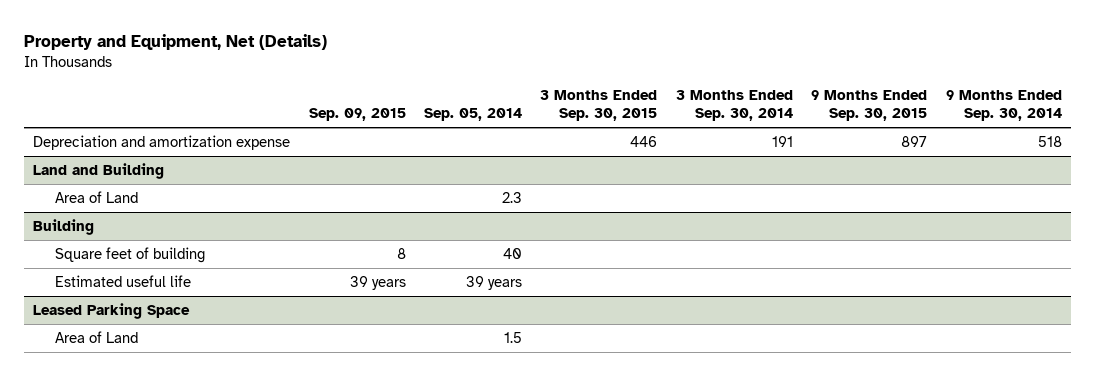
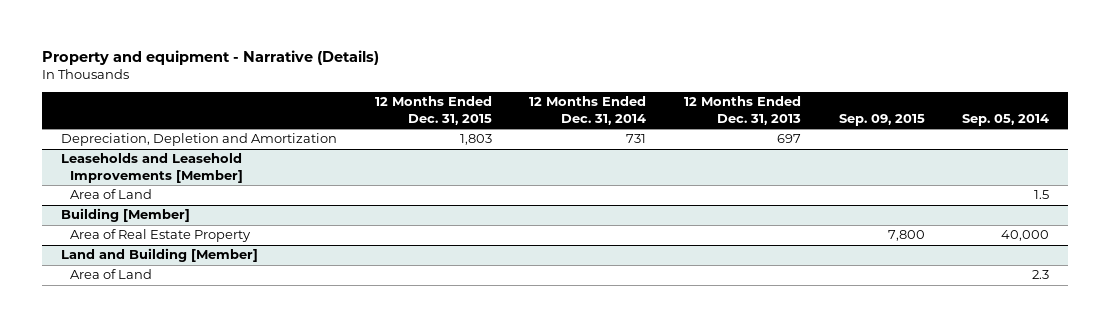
[24,33,328,50] Property and Equipment, Net (Details) -> [42,50,380,66] Property and equipment - Narrative (Details)
[540,90,658,122] 3 Months Ended Sep. 30, 2015 -> none
[675,90,793,122] 3 Months Ended Sep. 30, 2014 -> none
[811,90,928,122] 9 Months Ended Sep. 30, 2015 -> none
[945,90,1062,122] 9 Months Ended Sep. 30, 2014 -> none
none -> [374,96,492,125] 12 Months Ended Dec. 31, 2015
none -> [529,96,647,125] 12 Months Ended Dec. 31, 2014
none -> [683,96,801,125] 12 Months Ended Dec. 31, 2013
[33,163,165,180] Land and Building -> none
[55,191,139,204] Area of Land -> none
[33,219,95,236] Building -> none
[55,247,206,264] Square feet of building -> none
[55,275,192,288] Estimated useful life -> none
[33,135,291,151] Depreciation and amortization expense -> [61,133,338,147] Depreciation, Depletion and Amortization
[33,303,191,320] Leased Parking Space -> [61,153,244,183] Leaseholds and Leasehold Improvements [Member]
none -> [61,208,191,223] Building [Member]
none -> [70,229,252,243] Area of Real Estate Property
none -> [61,248,259,263] Land and Building [Member]
none -> [70,269,153,280] Area of Land

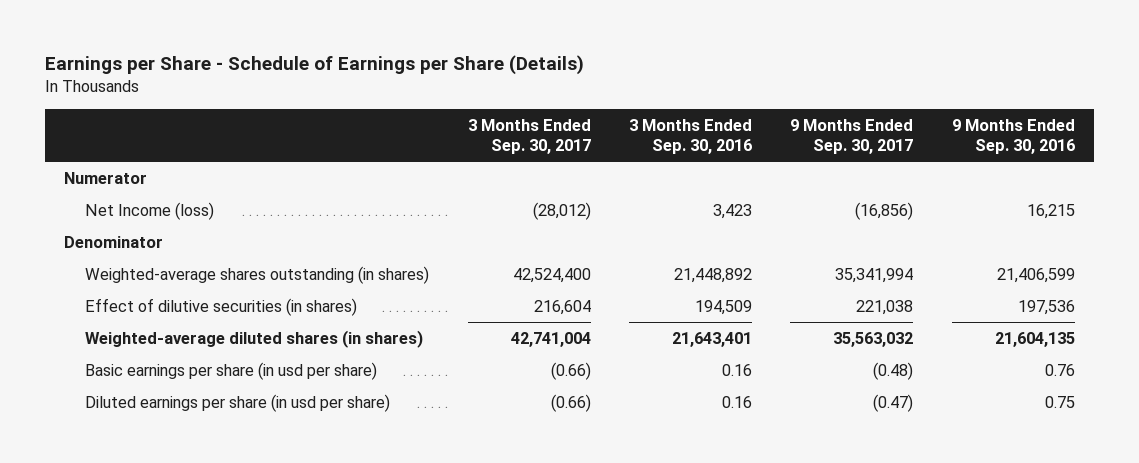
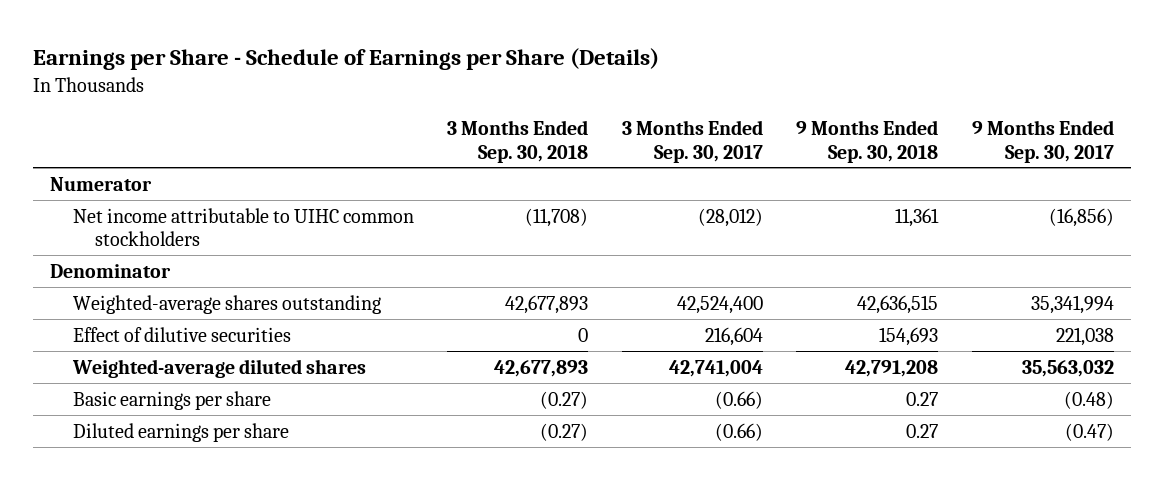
[629,118,753,155] 3 Months Ended Sep. 30, 2016 -> none
[951,118,1075,155] 9 Months Ended Sep. 30, 2016 -> none
none -> [447,119,589,163] 3 Months Ended Sep. 30, 2018
none -> [796,119,939,163] 9 Months Ended Sep. 30, 2018
[85,201,215,220] Net Income (loss) -> [72,207,414,247] Net income attributable to UIHC common stockholders
[85,265,430,284] Weighted-average shares outstanding (in shares) -> [72,294,381,314] Weighted-average shares outstanding
[85,297,358,316] Effect of dilutive securities (in shares) -> [72,326,291,342] Effect of dilutive securities
[85,329,424,348] Weighted-average diluted shares (in shares) -> [71,358,366,378] Weighted-average diluted shares
[85,361,378,380] Basic earnings per share (in usd per share) -> [72,390,271,410] Basic earnings per share
[85,393,391,412] Diluted earnings per share (in usd per share) -> [72,422,289,442] Diluted earnings per share

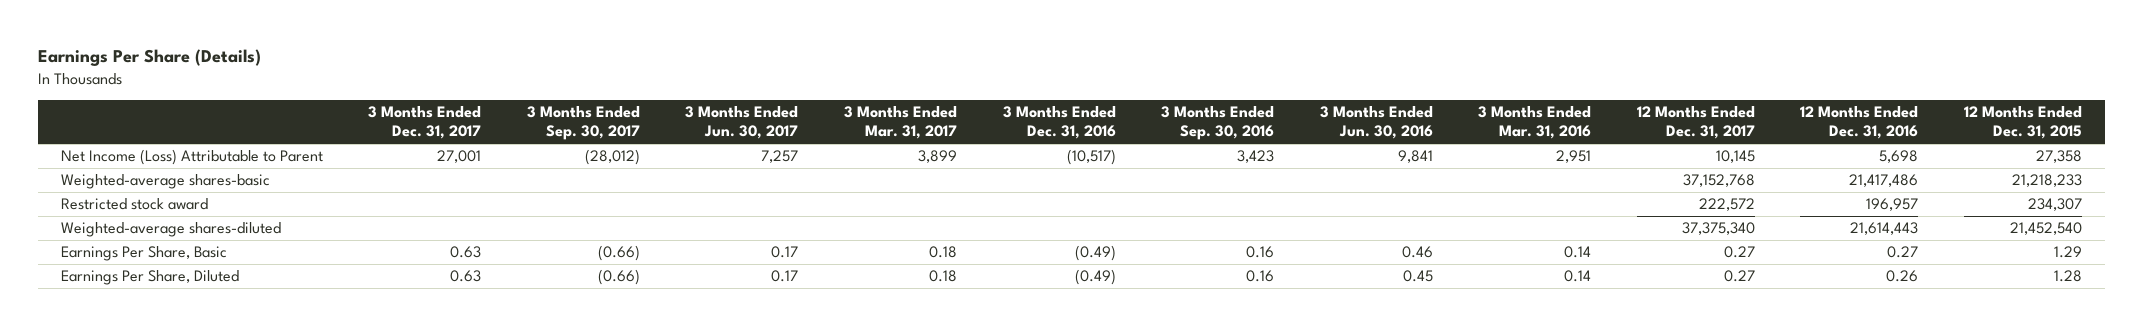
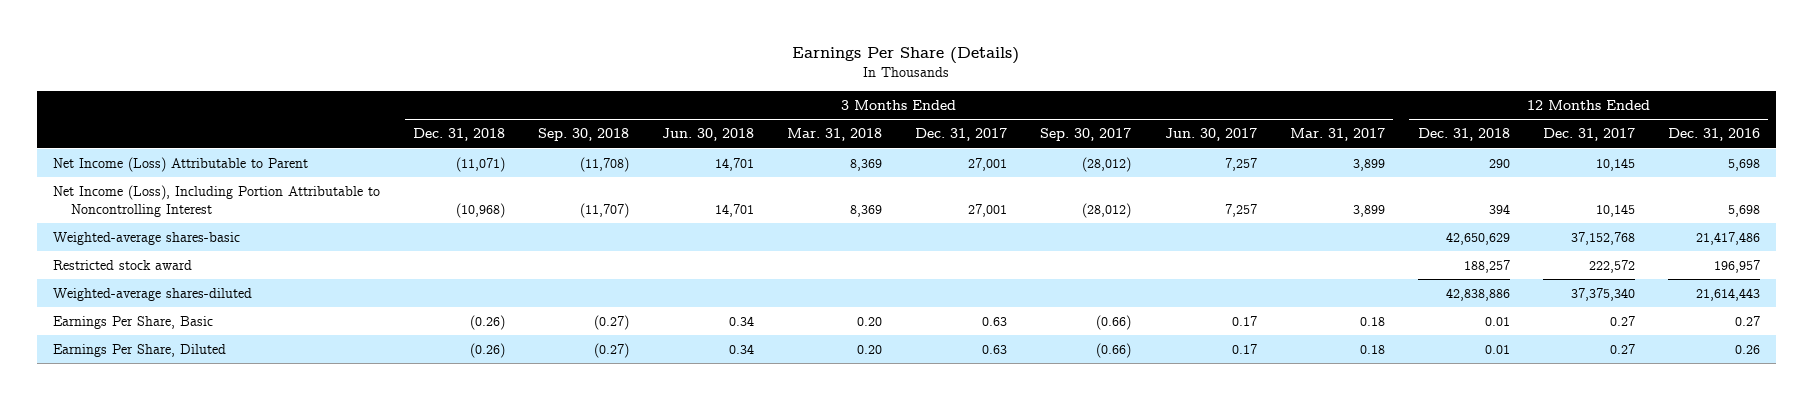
[1002,105,1116,140] 3 Months Ended Dec. 31, 2016 -> none
[1161,105,1275,141] 3 Months Ended Sep. 30, 2016 -> none
[1319,105,1433,140] 3 Months Ended Jun. 30, 2016 -> none
[1478,105,1592,140] 3 Months Ended Mar. 31, 2016 -> none
[1964,105,2083,140] 12 Months Ended Dec. 31, 2015 -> none
none -> [413,128,506,142] Dec. 31, 2018
none -> [538,128,630,142] Sep. 30, 2018
none -> [662,128,755,142] Jun. 30, 2018
none -> [787,128,883,142] Mar. 31, 2018
none -> [1417,128,1510,142] Dec. 31, 2018
none -> [53,185,381,217] Net Income (Loss), Including Portion Attributable to Noncontrolling Interest

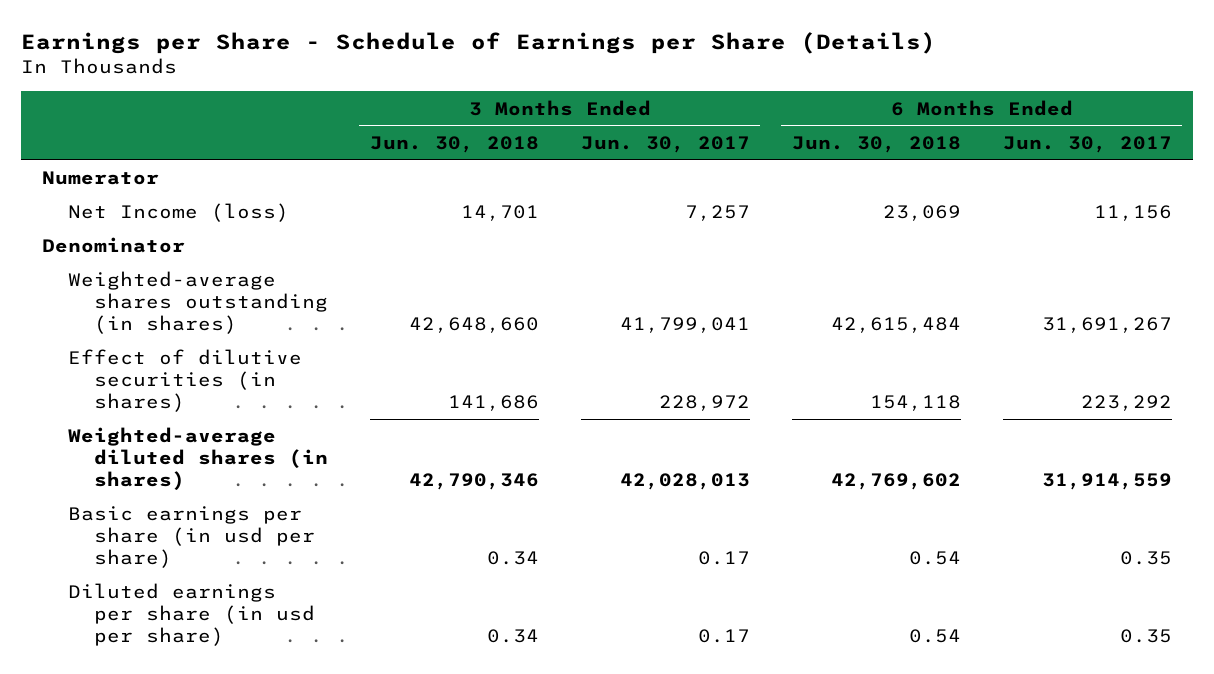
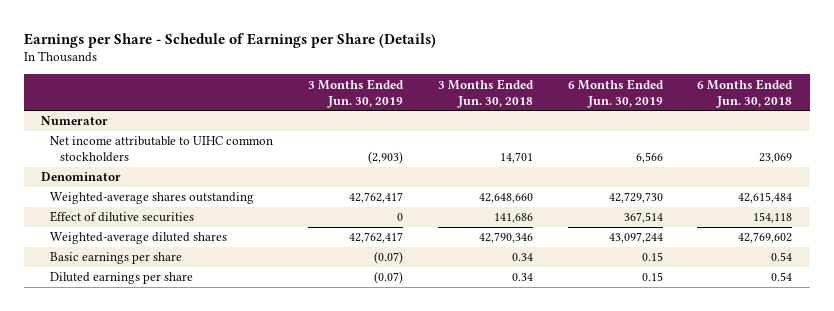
[580,135,750,153] Jun. 30, 2017 -> none
[1002,135,1172,153] Jun. 30, 2017 -> none
none -> [308,78,405,108] 3 Months Ended Jun. 30, 2019
none -> [567,78,664,108] 6 Months Ended Jun. 30, 2019
[67,203,289,223] Net Income (loss) -> [50,136,274,163] Net income attributable to UIHC common stockholders
[67,271,328,334] Weighted-average shares outstanding (in shares) -> [50,192,255,205] Weighted-average shares outstanding
[67,349,302,412] Effect of dilutive securities (in shares) -> [50,211,195,223] Effect of dilutive securities
[67,427,328,490] Weighted-average diluted shares (in shares) -> [50,232,228,245] Weighted-average diluted shares
[67,506,315,568] Basic earnings per share (in usd per share) -> [50,252,183,265] Basic earnings per share
[67,583,315,646] Diluted earnings per share (in usd per share) -> [50,272,194,285] Diluted earnings per share

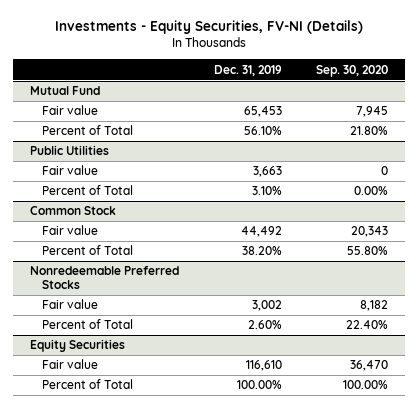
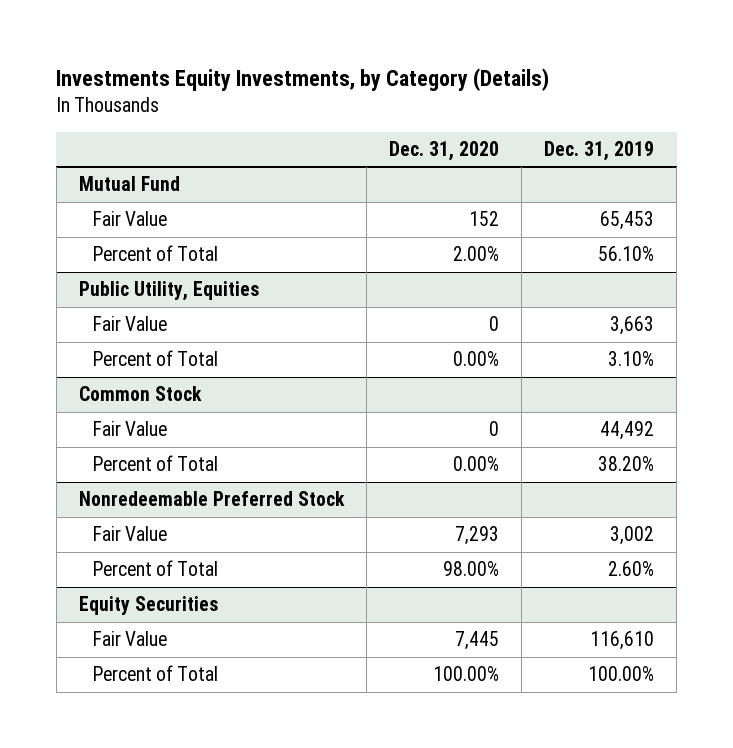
[55,20,364,35] Investments - Equity Securities, FV-NI (Details) -> [56,68,550,92] Investments Equity Investments, by Category (Details)
[315,64,388,77] Sep. 30, 2020 -> none
none -> [389,140,500,161] Dec. 31, 2020
[41,105,98,116] Fair value -> [92,211,167,227] Fair Value
[30,145,110,156] Public Utilities -> none
none -> [79,281,260,302] Public Utility, Equities
[41,165,98,176] Fair value -> [92,316,167,332] Fair Value
[41,225,98,236] Fair value -> [92,421,167,437] Fair Value
[30,266,180,290] Nonredeemable Preferred Stocks -> [79,491,346,507] Nonredeemable Preferred Stock
[41,299,98,310] Fair value -> [92,526,167,542] Fair Value
[41,359,98,370] Fair value -> [92,631,167,647] Fair Value

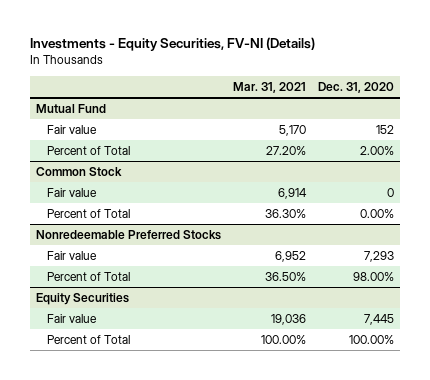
[56,68,550,92] Investments Equity Investments, by Category (Details) -> [29,37,315,52] Investments - Equity Securities, FV-NI (Details)
[544,140,655,161] Dec. 31, 2019 -> none
none -> [233,82,307,94] Mar. 31, 2021
[92,211,167,227] Fair Value -> [47,124,98,134] Fair value
[79,281,260,302] Public Utility, Equities -> none
[92,316,167,332] Fair Value -> none
[92,350,218,367] Percent of Total -> none
[92,421,167,437] Fair Value -> [47,187,98,197] Fair value
[79,491,346,507] Nonredeemable Preferred Stock -> [35,229,221,240] Nonredeemable Preferred Stocks
[92,526,167,542] Fair Value -> [47,250,98,260] Fair value
[92,631,167,647] Fair Value -> [47,313,98,323] Fair value

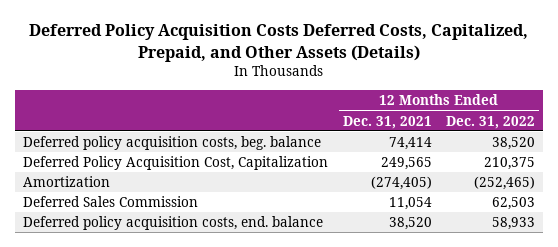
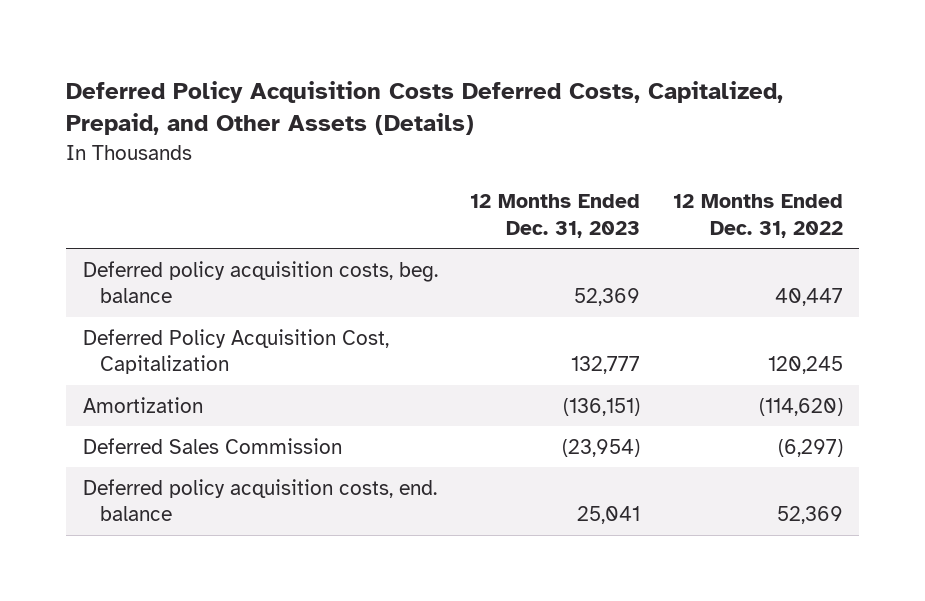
[342,115,432,129] Dec. 31, 2021 -> none
none -> [470,194,641,239] 12 Months Ended Dec. 31, 2023
[492,137,536,151] 38,520 -> [774,288,843,307] 40,447
[484,157,536,171] 210,375 -> [767,356,843,375] 120,245
[474,176,536,191] (252,465) -> [758,397,843,416] (114,620)
[492,197,536,211] 62,503 -> [777,438,843,457] (6,297)
[492,217,536,231] 58,933 -> [776,506,843,525] 52,369

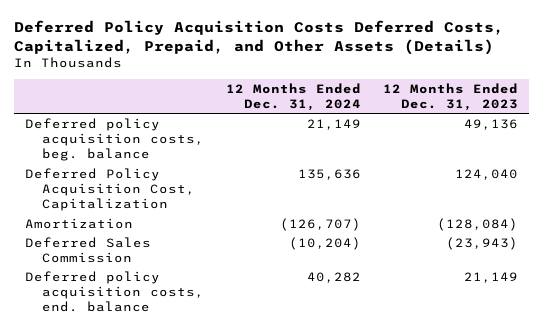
[672,194,843,239] 12 Months Ended Dec. 31, 2022 -> none
none -> [226,82,362,112] 12 Months Ended Dec. 31, 2024
[574,288,641,307] 52,369 -> [464,118,519,130] 49,136
[571,356,641,375] 132,777 -> [455,168,519,180] 124,040
[563,397,641,416] (136,151) -> [437,217,519,231] (128,084)
[562,438,641,457] (23,954) -> [446,236,519,250] (23,943)
[577,506,641,525] 25,041 -> [464,271,519,283] 21,149

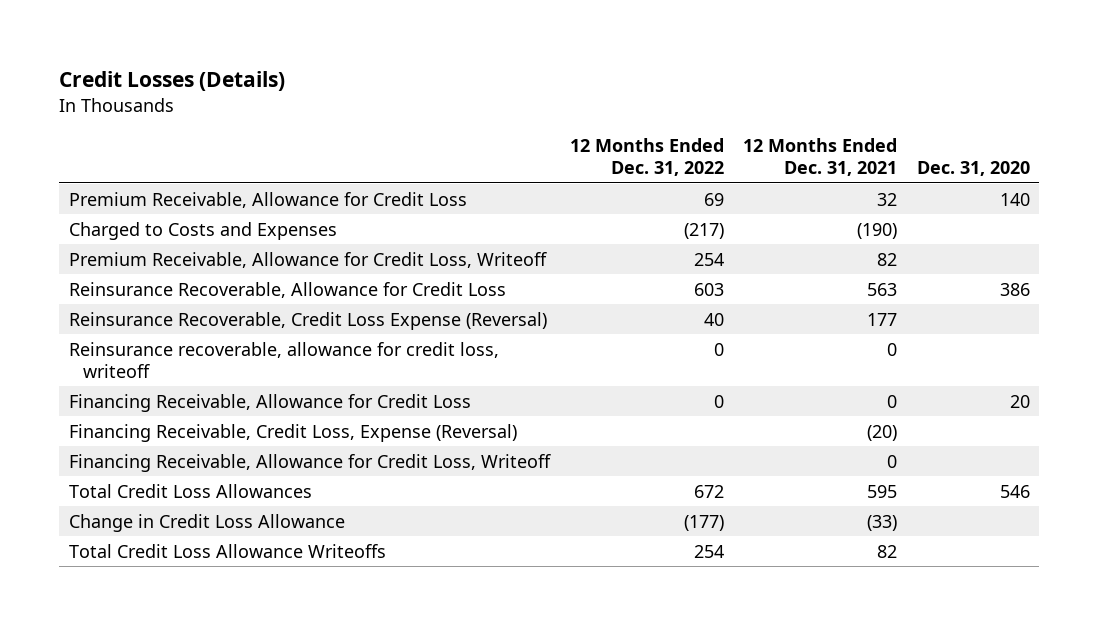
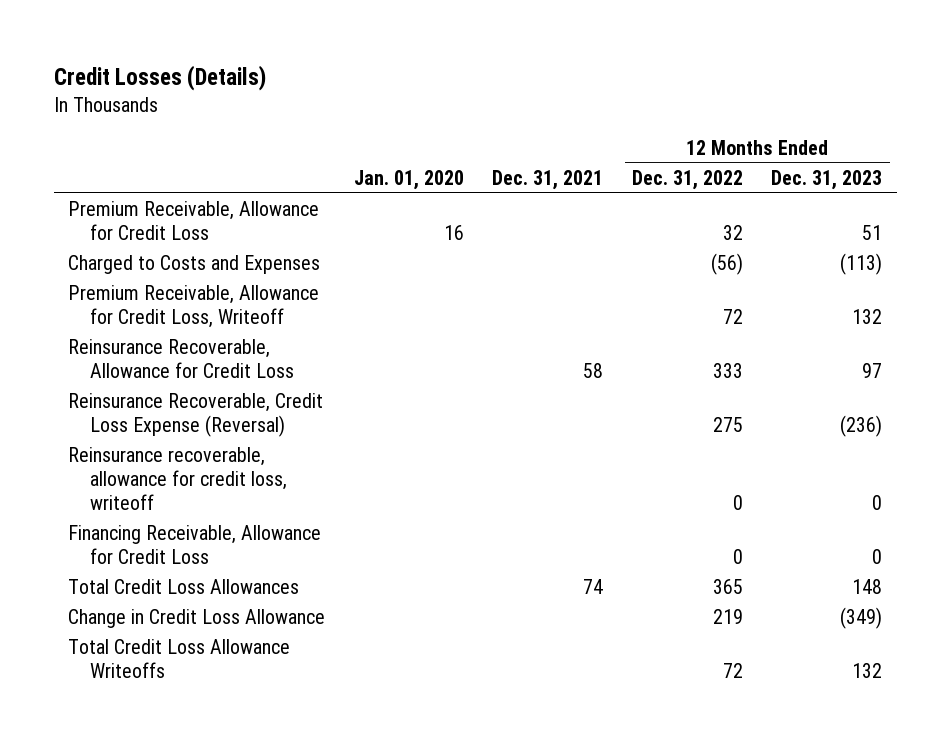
[743,137,898,176] 12 Months Ended Dec. 31, 2021 -> none
[916,160,1030,176] Dec. 31, 2020 -> none
none -> [353,169,464,190] Jan. 01, 2020
none -> [492,169,604,190] Dec. 31, 2021
none -> [771,169,883,190] Dec. 31, 2023
[703,192,724,206] 69 -> [722,225,743,241] 32
[683,222,724,239] (217) -> [710,253,743,276] (56)
[693,252,724,266] 254 -> [722,309,743,325] 72
[693,282,724,296] 603 -> [712,363,743,379] 333
[703,312,724,326] 40 -> [712,417,743,433] 275
[68,423,517,442] Financing Receivable, Credit Loss, Expense (Reversal) -> none
[68,453,551,472] Financing Receivable, Allowance for Credit Loss, Writeoff -> none
[693,484,724,498] 672 -> [712,579,743,595] 365
[683,514,724,531] (177) -> [712,609,743,625] 219
[693,544,724,558] 254 -> [722,663,743,679] 72

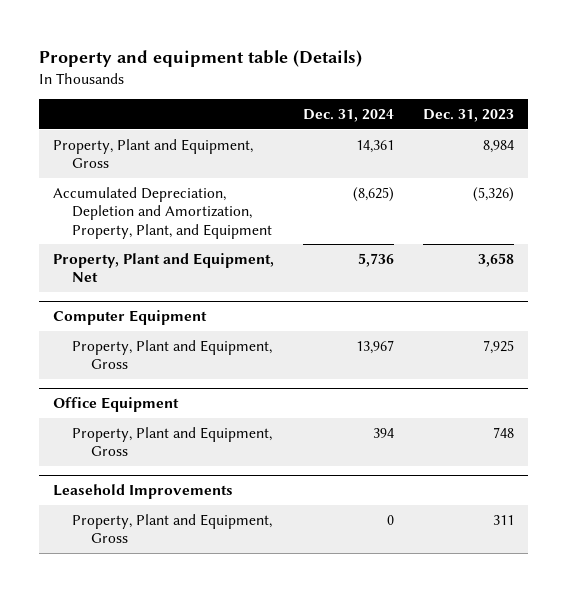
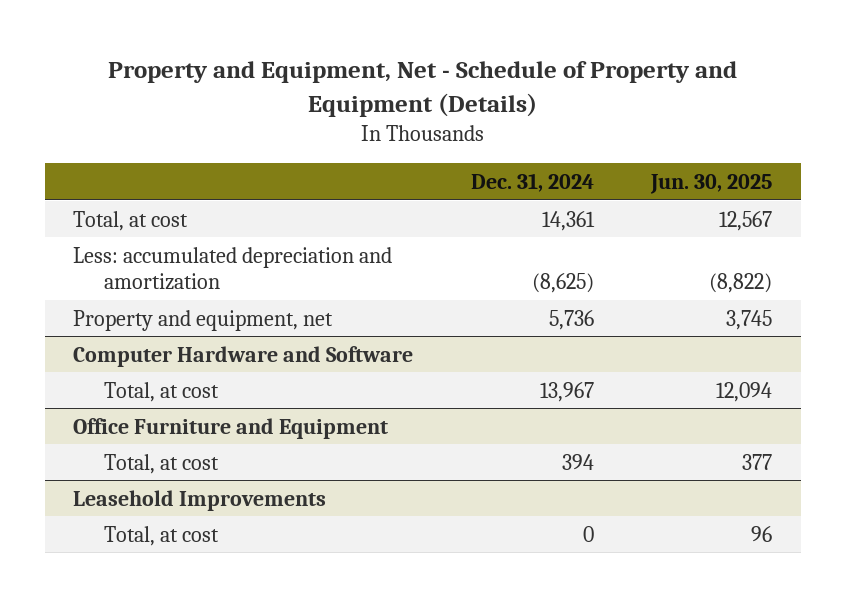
[38,49,362,67] Property and equipment table (Details) -> [107,61,737,118] Property and Equipment, Net - Schedule of Property and Equipment (Details)
[422,108,514,122] Dec. 31, 2023 -> none
none -> [650,173,773,194] Jun. 30, 2025
[53,138,254,169] Property, Plant and Equipment, Gross -> [73,210,189,231] Total, at cost
[53,186,272,239] Accumulated Depreciation, Depletion and Amortization, Property, Plant, and Equipment -> [73,246,393,291] Less: accumulated depreciation and amortization
[53,252,275,283] Property, Plant and Equipment, Net -> [73,309,334,331] Property and equipment, net
[53,310,208,326] Computer Equipment -> [73,345,414,367] Computer Hardware and Software
[71,339,272,370] Property, Plant and Equipment, Gross -> [103,381,219,402] Total, at cost
[53,397,180,413] Office Equipment -> [73,417,389,439] Office Furniture and Equipment
[71,426,272,457] Property, Plant and Equipment, Gross -> [103,453,219,474] Total, at cost
[71,513,272,544] Property, Plant and Equipment, Gross -> [103,525,219,546] Total, at cost

